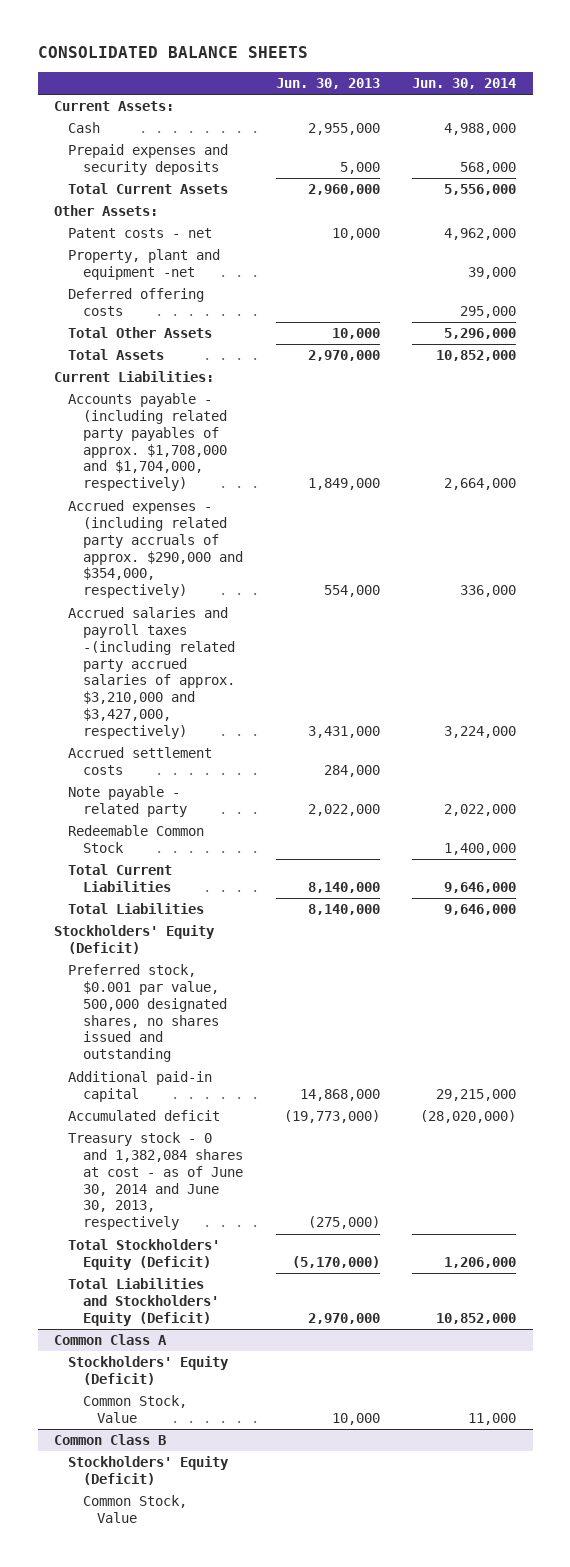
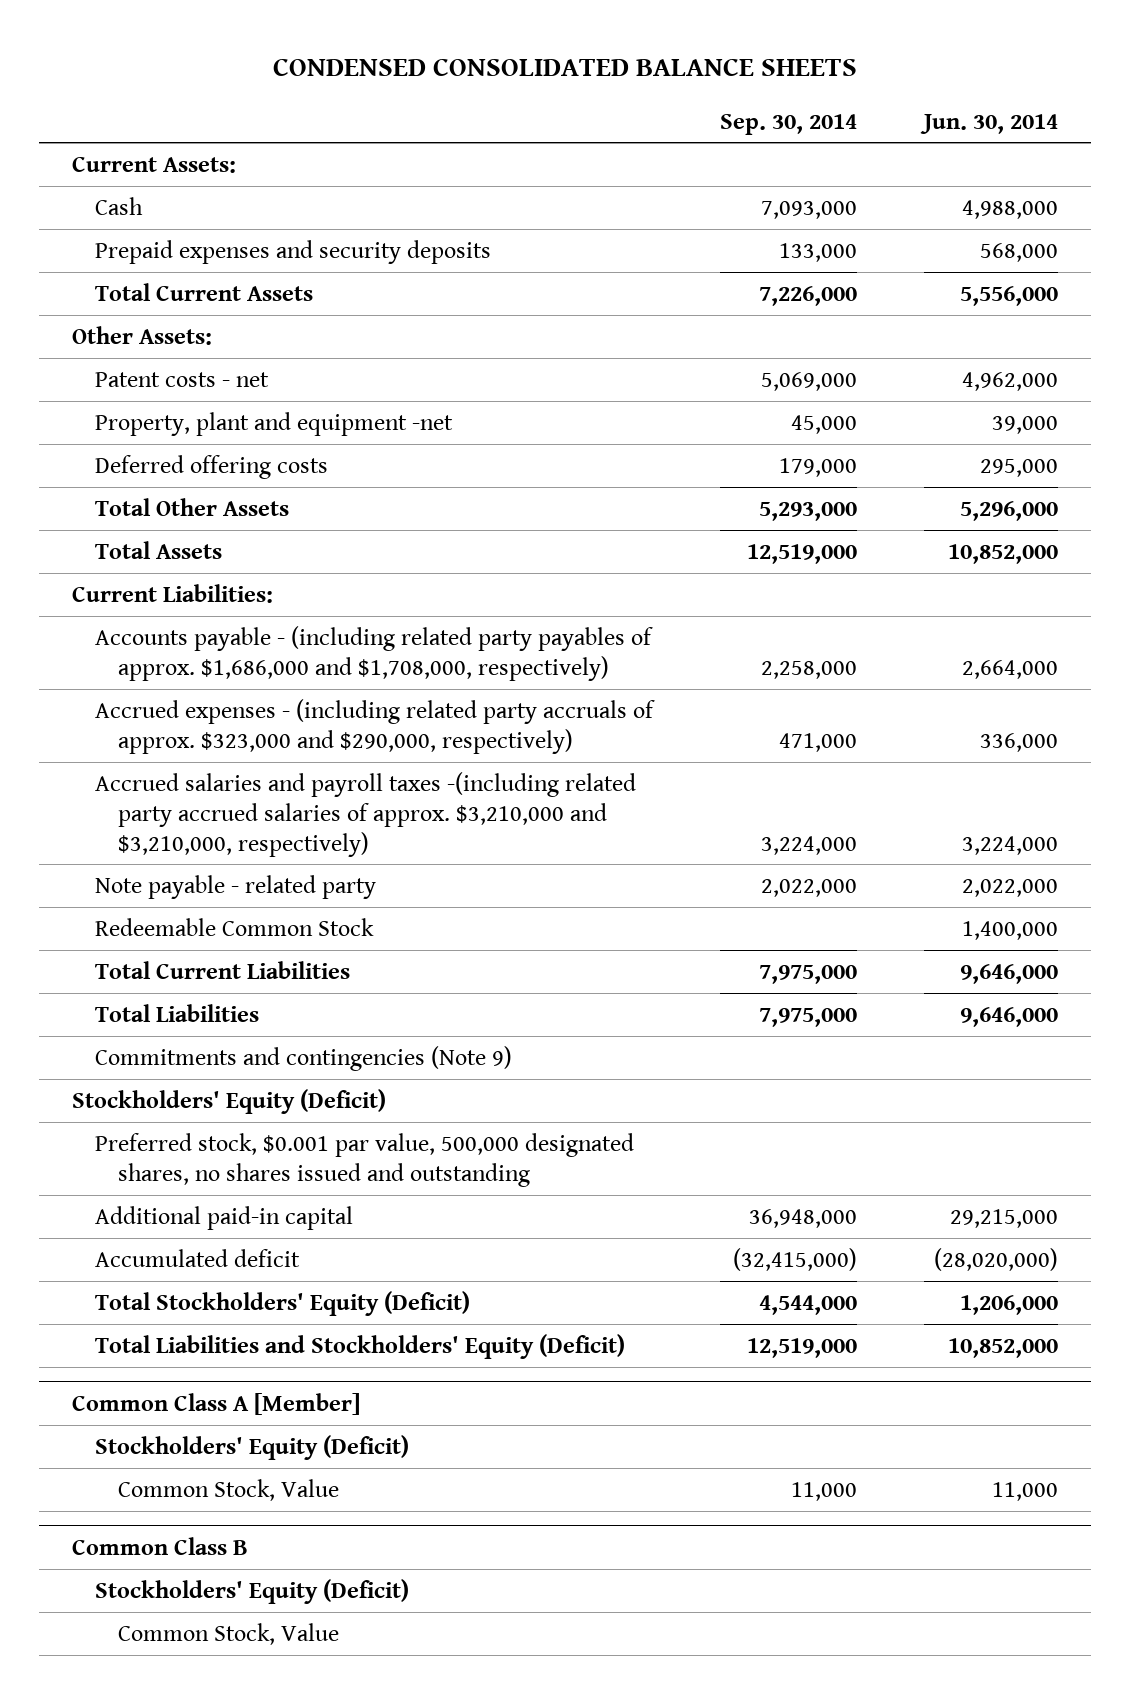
[37,46,308,59] CONSOLIDATED BALANCE SHEETS -> [273,58,858,77] CONDENSED CONSOLIDATED BALANCE SHEETS
[275,77,380,89] Jun. 30, 2013 -> none
none -> [719,113,857,135] Sep. 30, 2014
[68,747,213,775] Accrued settlement costs -> none
[68,393,227,492] Accounts payable - (including related party payables of approx. $1,708,000 and $1,704,000, respectively) -> [94,625,653,681] Accounts payable - (including related party payables of approx. $1,686,000 and $1,708,000, respectively)
[68,500,243,599] Accrued expenses - (including related party accruals of approx. $290,000 and $354,000, respectively) -> [94,698,655,754] Accrued expenses - (including related party accruals of approx. $323,000 and $290,000, respectively)
[68,607,235,739] Accrued salaries and payroll taxes -(including related party accrued salaries of approx. $3,210,000 and $3,427,000, respectively) -> [94,771,636,857] Accrued salaries and payroll taxes -(including related party accrued salaries of approx. $3,210,000 and $3,210,000, respectively)
none -> [94,1045,512,1071] Commitments and contingencies (Note 9)
[68,1132,243,1231] Treasury stock - 0 and 1,382,084 shares at cost - as of June 30, 2014 and June 30, 2013, respectively -> none
[54,1334,168,1346] Common Class A -> [72,1392,361,1415] Common Class A [Member]

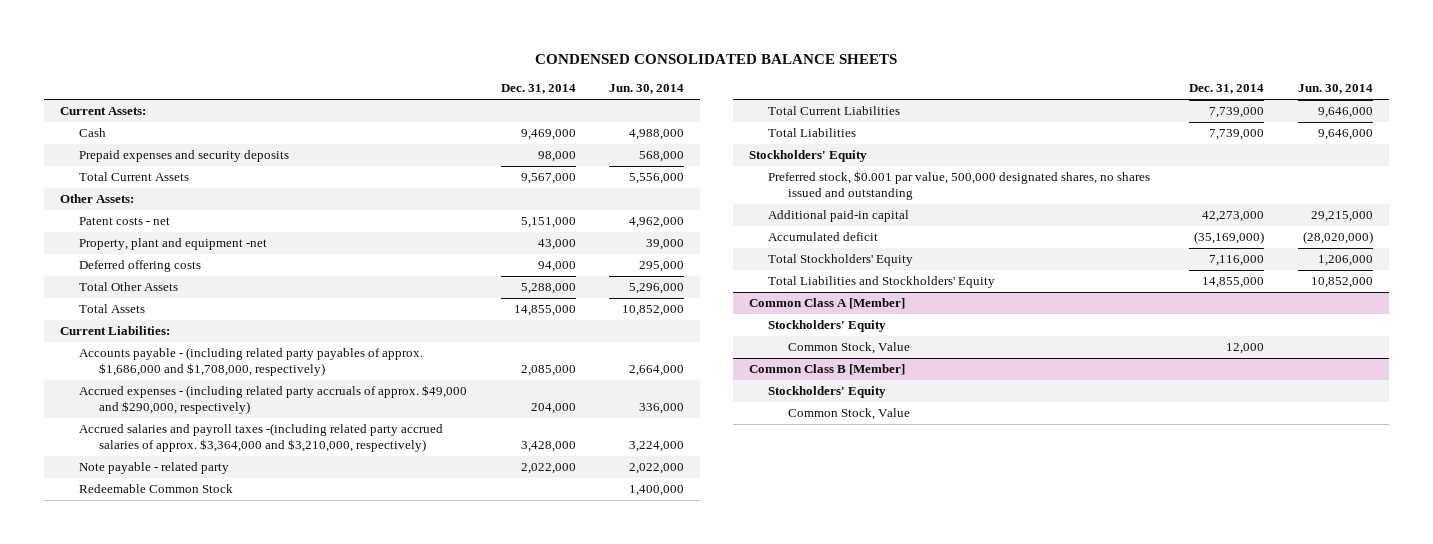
[719,113,857,135] Sep. 30, 2014 -> none
none -> [500,84,576,95] Dec. 31, 2014
[94,698,655,754] Accrued expenses - (including related party accruals of approx. $323,000 and $290,000, respectively) -> [79,385,468,415] Accrued expenses - (including related party accruals of approx. $49,000 and $290,000, respectively)
[94,771,636,857] Accrued salaries and payroll taxes -(including related party accrued salaries of approx. $3,210,000 and $3,210,000, respectively) -> [79,423,444,453] Accrued salaries and payroll taxes -(including related party accrued salaries of approx. $3,364,000 and $3,210,000, respectively)
[94,1045,512,1071] Commitments and contingencies (Note 9) -> none
[72,1088,387,1114] Stockholders' Equity (Deficit) -> [749,150,868,163] Stockholders' Equity
[94,1290,470,1316] Total Stockholders' Equity (Deficit) -> [768,254,914,267] Total Stockholders' Equity
[94,1333,625,1359] Total Liabilities and Stockholders' Equity (Deficit) -> [768,276,996,289] Total Liabilities and Stockholders' Equity
[117,1478,339,1501] Common Stock, Value -> none
[72,1536,249,1555] Common Class B -> none
[94,1578,409,1604] Stockholders' Equity (Deficit) -> none
[94,1434,409,1460] Stockholders' Equity (Deficit) -> [768,320,887,333] Stockholders' Equity
none -> [749,364,906,376] Common Class B [Member]
none -> [768,386,887,399] Stockholders' Equity
none -> [787,408,910,421] Common Stock, Value

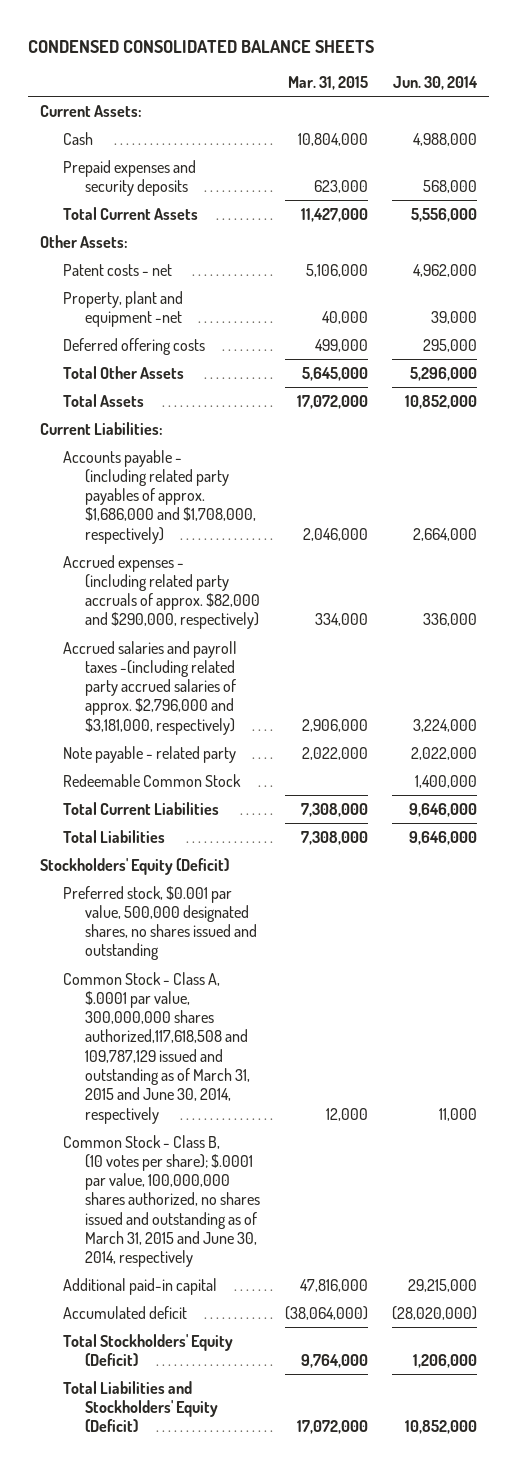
[500,84,576,95] Dec. 31, 2014 -> none
none -> [287,75,368,90] Mar. 31, 2015
[79,385,468,415] Accrued expenses - (including related party accruals of approx. $49,000 and $290,000, respectively) -> [62,554,261,630] Accrued expenses - (including related party accruals of approx. $82,000 and $290,000, respectively)
[79,423,444,453] Accrued salaries and payroll taxes -(including related party accrued salaries of approx. $3,364,000 and $3,210,000, respectively) -> [62,640,237,735] Accrued salaries and payroll taxes -(including related party accrued salaries of approx. $2,796,000 and $3,181,000, respectively)
[749,150,868,163] Stockholders' Equity -> [40,857,230,875] Stockholders' Equity (Deficit)
none -> [62,971,251,1124] Common Stock - Class A, $.0001 par value, 300,000,000 shares authorized,117,618,508 and 109,787,129 issued and outstanding as of March 31, 2015 and June 30, 2014, respectively
none -> [62,1134,261,1268] Common Stock - Class B, (10 votes per share); $.0001 par value, 100,000,000 shares authorized, no shares issued and outstanding as of March 31, 2015 and June 30, 2014, respectively
[749,298,906,310] Common Class A [Member] -> none
[768,320,887,333] Stockholders' Equity -> none
[787,342,910,355] Common Stock, Value -> none
[749,364,906,376] Common Class B [Member] -> none
[768,386,887,399] Stockholders' Equity -> none
[787,408,910,421] Common Stock, Value -> none
[768,254,914,267] Total Stockholders' Equity -> [62,1333,233,1366] Total Stockholders' Equity (Deficit)
[768,276,996,289] Total Liabilities and Stockholders' Equity -> [62,1380,219,1433] Total Liabilities and Stockholders' Equity (Deficit)

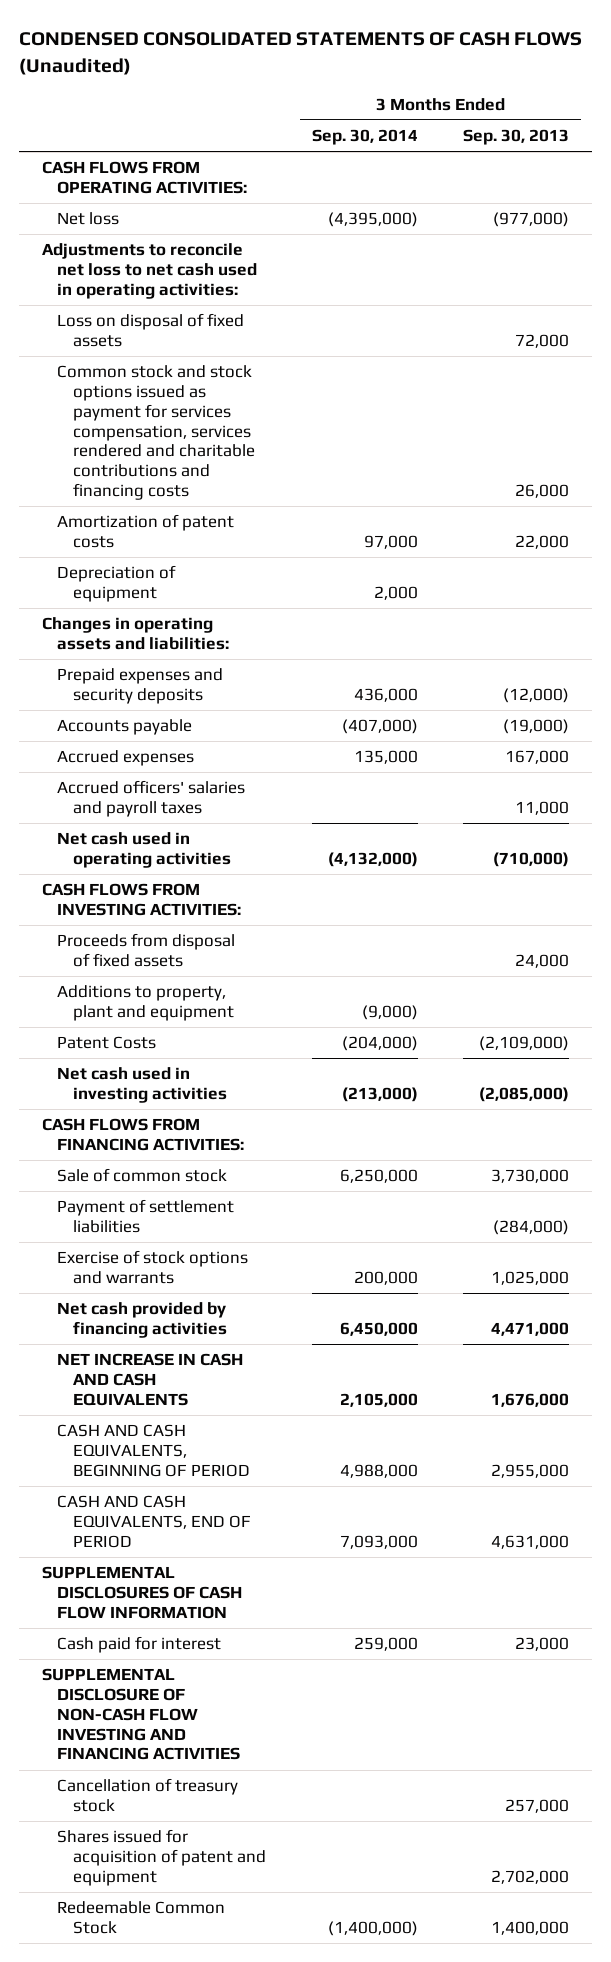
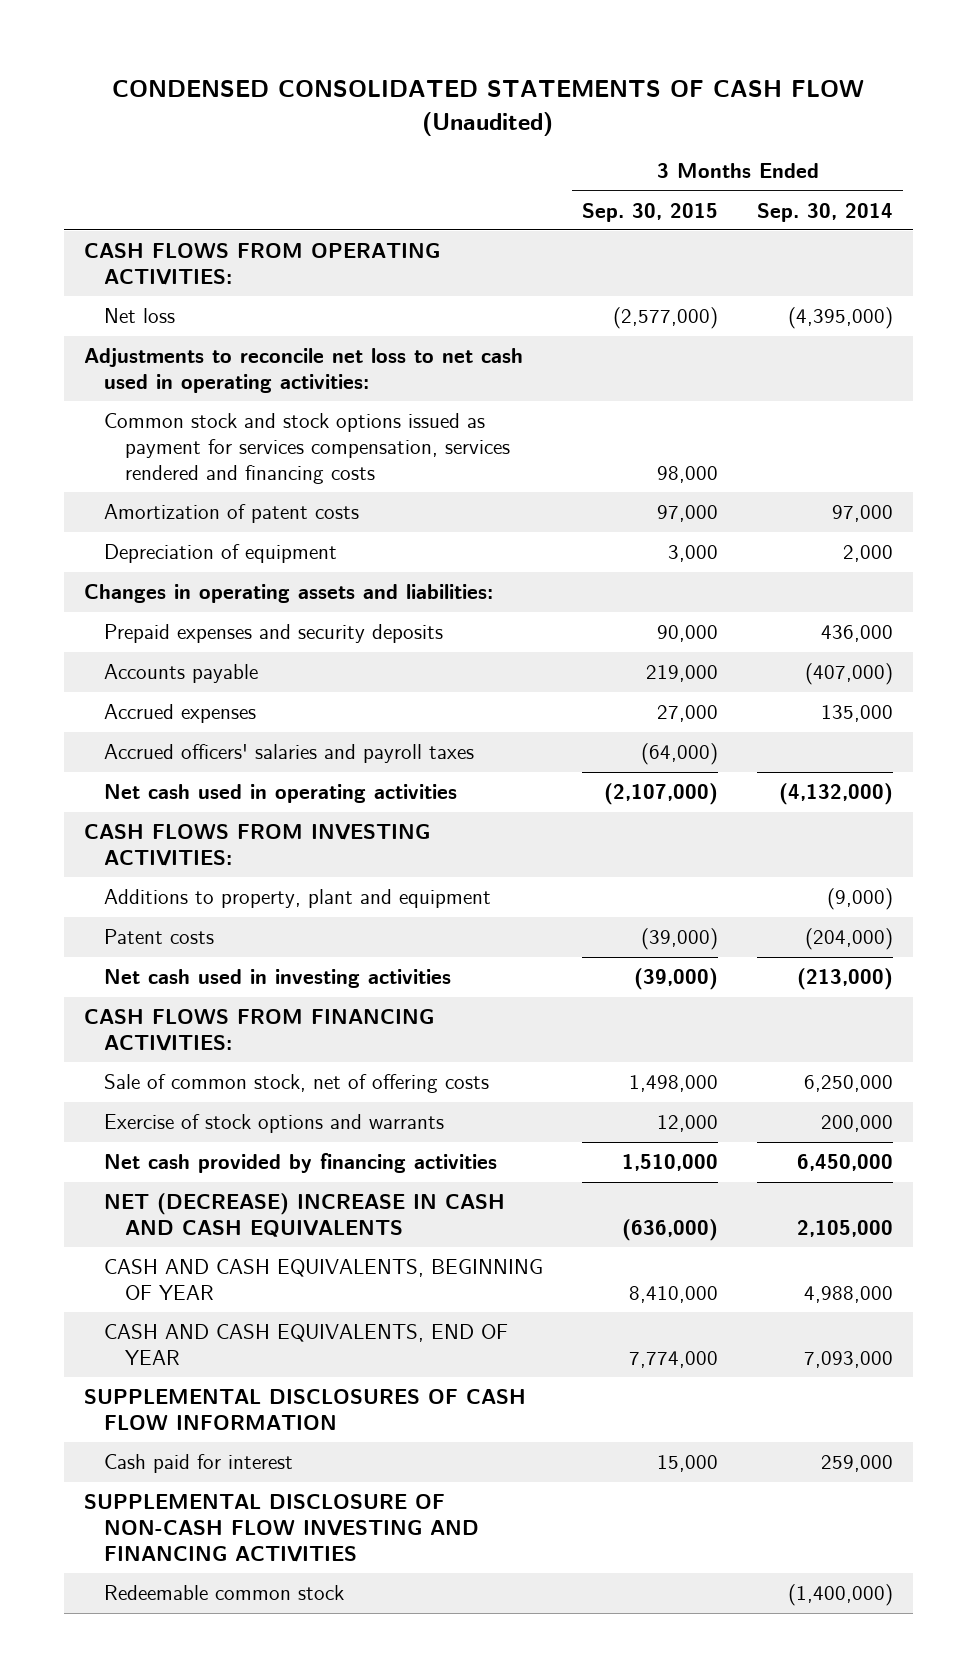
[18,32,582,75] CONDENSED CONSOLIDATED STATEMENTS OF CASH FLOWS (Unaudited) -> [112,79,865,136] CONDENSED CONSOLIDATED STATEMENTS OF CASH FLOW (Unaudited)
[463,129,570,146] Sep. 30, 2013 -> none
none -> [582,202,719,222] Sep. 30, 2015
[57,313,245,348] Loss on disposal of fixed assets -> none
[57,365,256,500] Common stock and stock options issued as payment for services compensation, services rendered and charitable contributions and financing costs -> [104,413,510,484] Common stock and stock options issued as payment for services compensation, services rendered and financing costs
[57,933,236,968] Proceeds from disposal of fixed assets -> none
[57,1036,157,1050] Patent Costs -> [104,929,215,945] Patent costs
[57,1199,235,1234] Payment of settlement liabilities -> none
[57,1168,228,1183] Sale of common stock -> [104,1074,490,1094] Sale of common stock, net of offering costs
[57,1353,244,1406] NET INCREASE IN CASH AND CASH EQUIVALENTS -> [104,1193,506,1237] NET (DECREASE) INCREASE IN CASH AND CASH EQUIVALENTS
[57,1424,251,1477] CASH AND CASH EQUIVALENTS, BEGINNING OF PERIOD -> [104,1259,544,1300] CASH AND CASH EQUIVALENTS, BEGINNING OF YEAR
[57,1495,252,1548] CASH AND CASH EQUIVALENTS, END OF PERIOD -> [104,1324,509,1365] CASH AND CASH EQUIVALENTS, END OF YEAR
[57,1778,239,1813] Cancellation of treasury stock -> none
[57,1829,267,1886] Shares issued for acquisition of patent and equipment -> none
[57,1901,226,1935] Redeemable Common Stock -> [104,1585,345,1601] Redeemable common stock

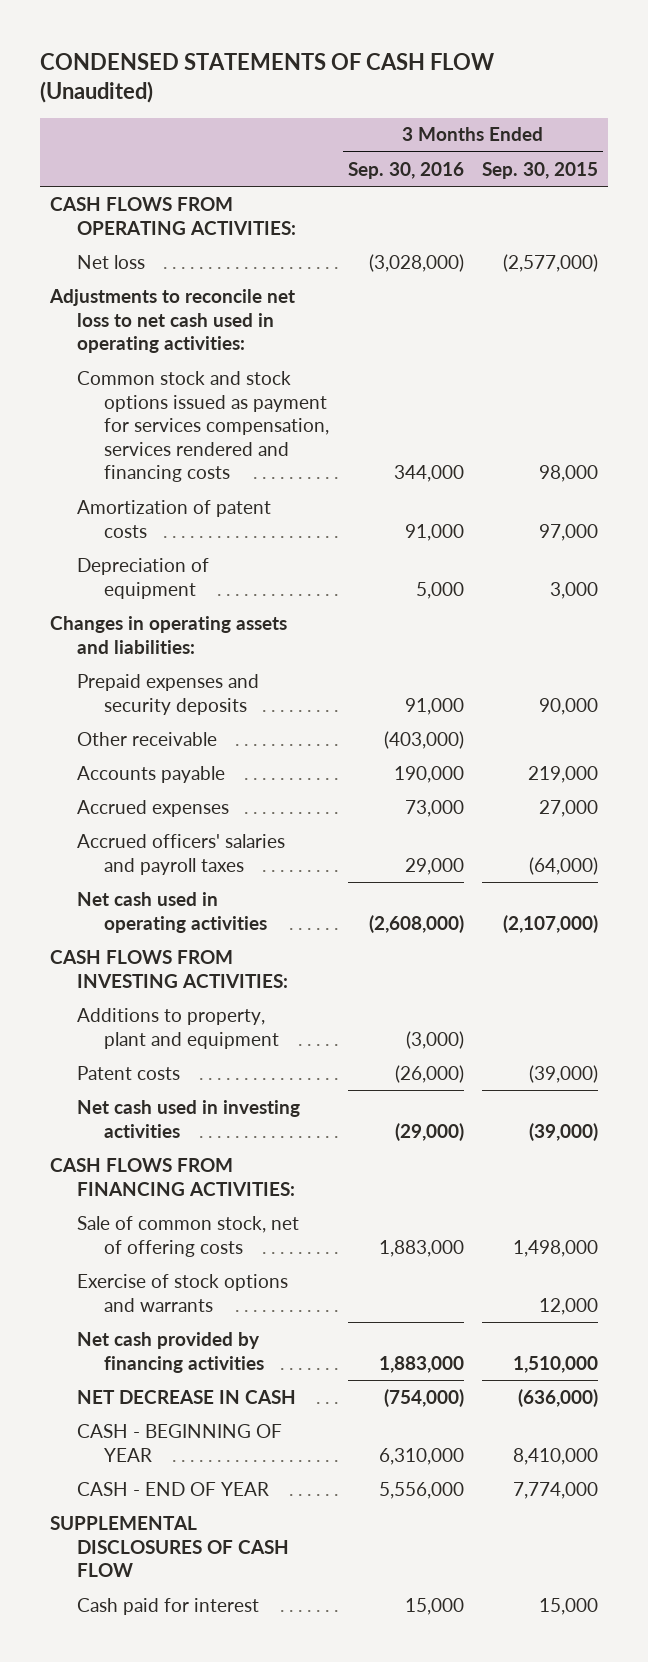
[112,79,865,136] CONDENSED CONSOLIDATED STATEMENTS OF CASH FLOW (Unaudited) -> [40,52,495,103] CONDENSED STATEMENTS OF CASH FLOW (Unaudited)
[757,202,894,222] Sep. 30, 2014 -> none
none -> [347,161,464,179] Sep. 30, 2016
none -> [76,731,217,746] Other receivable
[104,1193,506,1237] NET (DECREASE) INCREASE IN CASH AND CASH EQUIVALENTS -> [76,1389,296,1404] NET DECREASE IN CASH
[104,1259,544,1300] CASH AND CASH EQUIVALENTS, BEGINNING OF YEAR -> [76,1423,282,1462] CASH - BEGINNING OF YEAR
[104,1324,509,1365] CASH AND CASH EQUIVALENTS, END OF YEAR -> [76,1481,269,1496] CASH - END OF YEAR
[83,1389,526,1430] SUPPLEMENTAL DISCLOSURES OF CASH FLOW INFORMATION -> [49,1515,289,1578] SUPPLEMENTAL DISCLOSURES OF CASH FLOW
[83,1494,480,1562] SUPPLEMENTAL DISCLOSURE OF NON-CASH FLOW INVESTING AND FINANCING ACTIVITIES -> none
[104,1585,345,1601] Redeemable common stock -> none

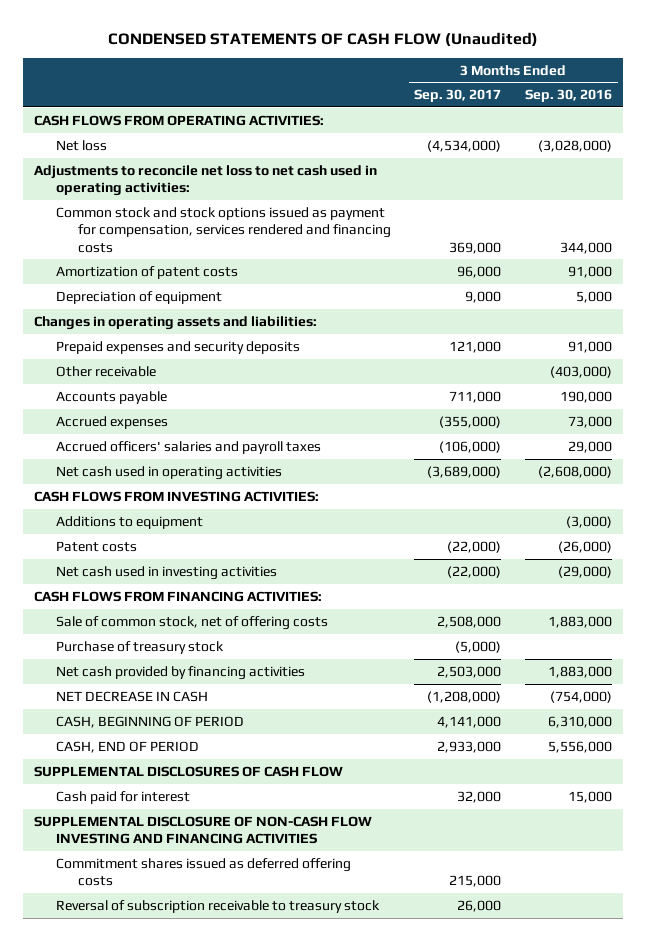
[482,161,599,179] Sep. 30, 2015 -> none
none -> [414,89,502,103] Sep. 30, 2017
[76,370,329,483] Common stock and stock options issued as payment for services compensation, services rendered and financing costs -> [56,206,392,253] Common stock and stock options issued as payment for compensation, services rendered and financing costs
[76,1007,279,1049] Additions to property, plant and equipment -> [56,515,204,529] Additions to equipment
[76,1273,288,1312] Exercise of stock options and warrants -> none
none -> [56,640,225,654] Purchase of treasury stock
[76,1423,282,1462] CASH - BEGINNING OF YEAR -> [56,715,245,728] CASH, BEGINNING OF PERIOD
[76,1481,269,1496] CASH - END OF YEAR -> [56,740,200,753] CASH, END OF PERIOD
none -> [34,815,373,845] SUPPLEMENTAL DISCLOSURE OF NON-CASH FLOW INVESTING AND FINANCING ACTIVITIES
none -> [56,857,352,887] Commitment shares issued as deferred offering costs
none -> [56,899,381,913] Reversal of subscription receivable to treasury stock

